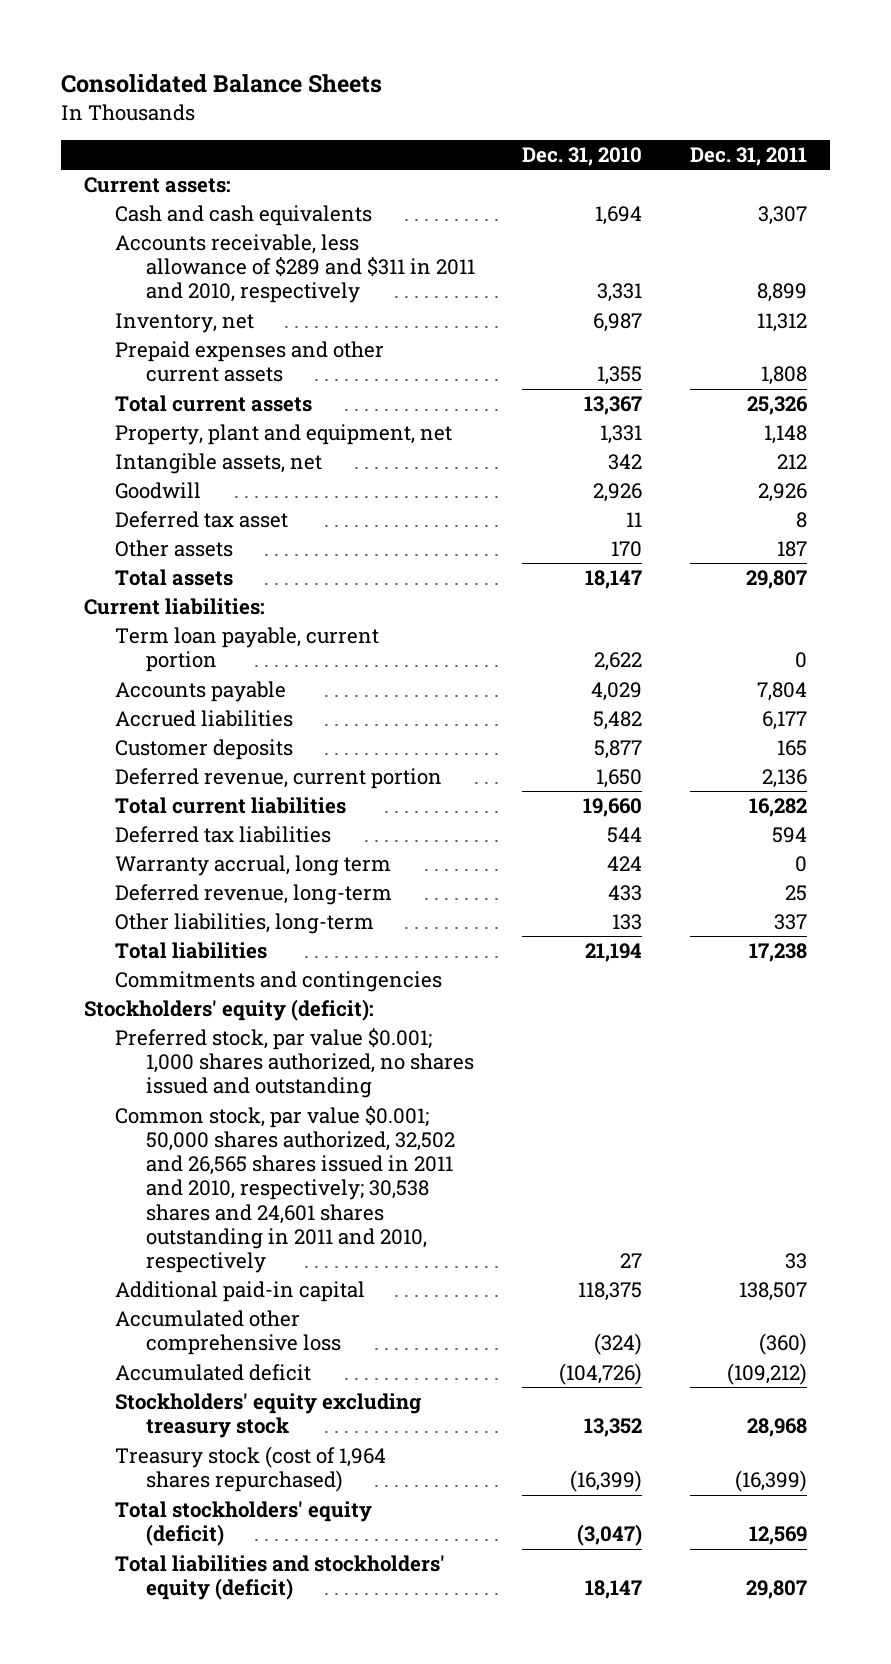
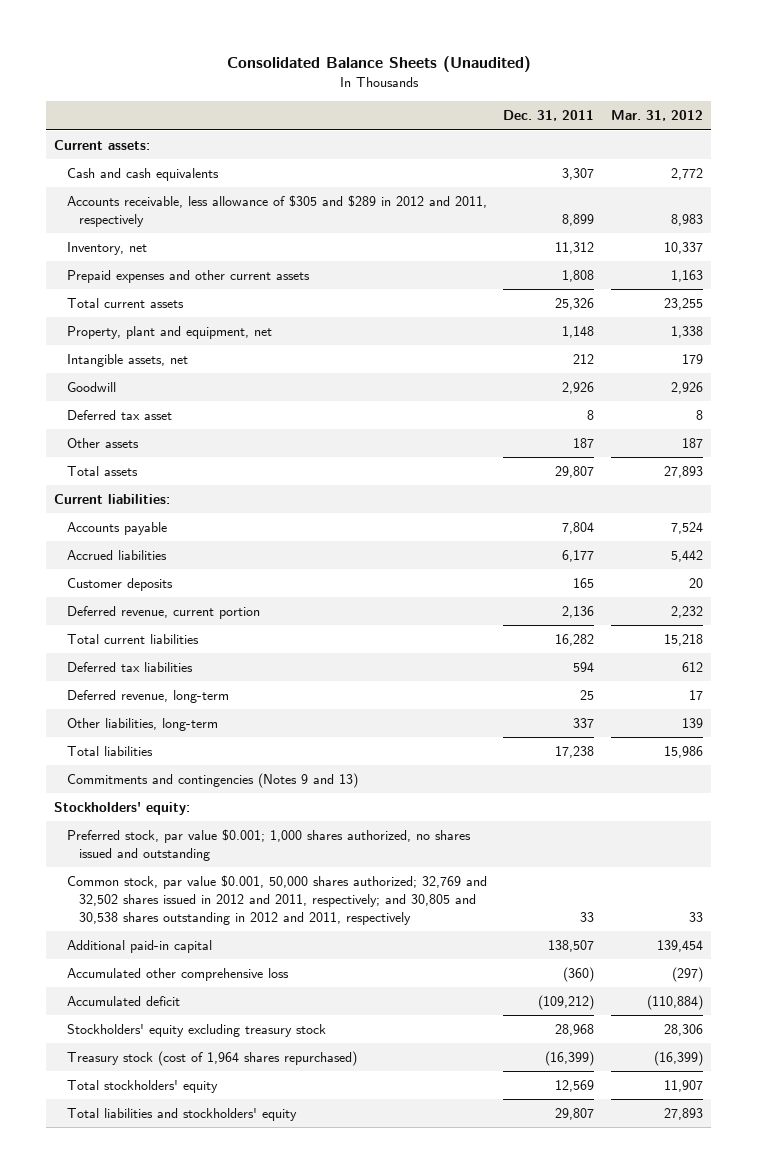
[60,74,382,94] Consolidated Balance Sheets -> [226,56,531,73] Consolidated Balance Sheets (Unaudited)
[522,146,643,166] Dec. 31, 2010 -> none
none -> [610,110,703,122] Mar. 31, 2012
[115,234,476,304] Accounts receivable, less allowance of $289 and $311 in 2011 and 2010, respectively -> [66,195,487,227] Accounts receivable, less allowance of $305 and $289 in 2012 and 2011, respectively
[115,627,380,673] Term loan payable, current portion -> none
[115,855,392,877] Warranty accrual, long term -> none
[115,971,443,993] Commitments and contingencies -> [66,773,358,789] Commitments and contingencies (Notes 9 and 13)
[84,999,375,1022] Stockholders' equity (deficit): -> [54,802,191,816] Stockholders' equity:
[115,1106,456,1273] Common stock, par value $0.001; 50,000 shares authorized, 32,502 and 26,565 shares issued in 2011 and 2010, respectively; 30,538 shares and 24,601 shares outstanding in 2011 and 2010, respectively -> [66,875,487,925] Common stock, par value $0.001, 50,000 shares authorized; 32,769 and 32,502 shares issued in 2012 and 2011, respectively; and 30,805 and 30,538 shares outstanding in 2012 and 2011, respectively
[115,1501,373,1547] Total stockholders' equity (deficit) -> [66,1080,218,1094] Total stockholders' equity
[115,1555,446,1601] Total liabilities and stockholders' equity (deficit) -> [66,1108,297,1122] Total liabilities and stockholders' equity

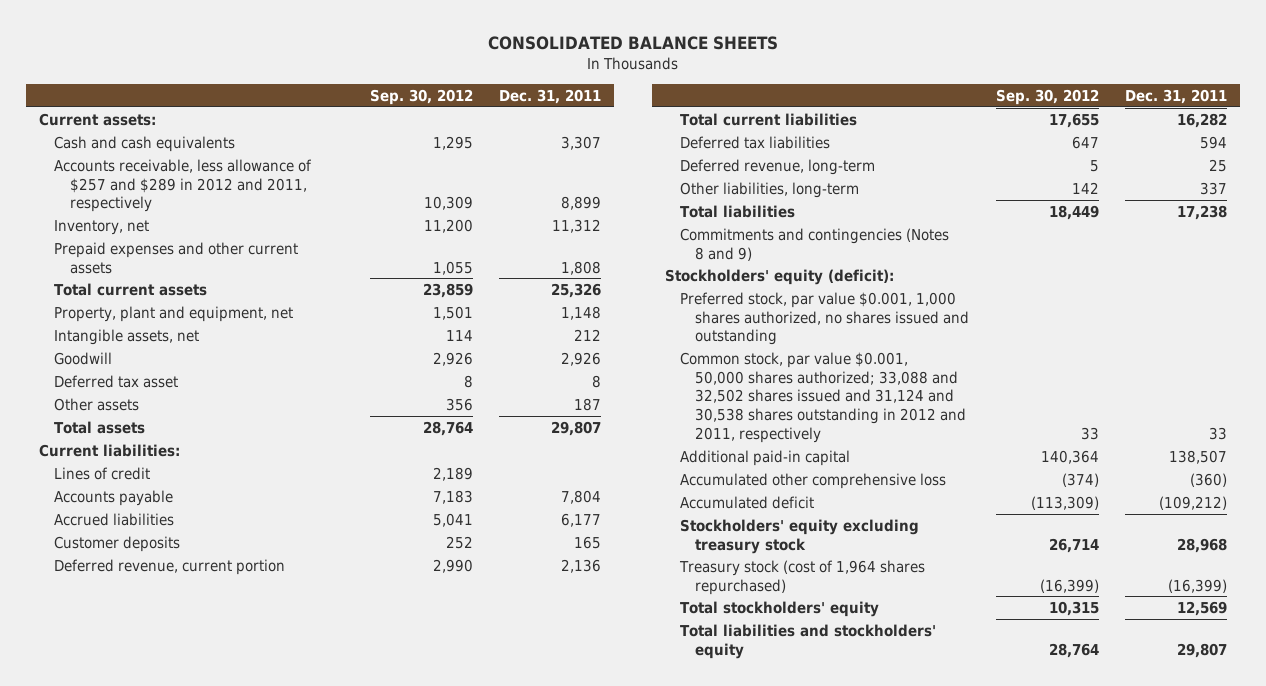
[226,56,531,73] Consolidated Balance Sheets (Unaudited) -> [487,36,778,51] CONSOLIDATED BALANCE SHEETS
[610,110,703,122] Mar. 31, 2012 -> none
none -> [369,89,473,106] Sep. 30, 2012
[66,195,487,227] Accounts receivable, less allowance of $305 and $289 in 2012 and 2011, respectively -> [54,158,313,213] Accounts receivable, less allowance of $257 and $289 in 2012 and 2011, respectively
none -> [54,466,151,480] Lines of credit
[66,773,358,789] Commitments and contingencies (Notes 9 and 13) -> [680,227,950,261] Commitments and contingencies (Notes 8 and 9)
[54,802,191,816] Stockholders' equity: -> [664,268,894,285] Stockholders' equity (deficit):
[66,829,471,861] Preferred stock, par value $0.001; 1,000 shares authorized, no shares issued and outstanding -> [680,291,970,346] Preferred stock, par value $0.001, 1,000 shares authorized, no shares issued and outstanding
[66,875,487,925] Common stock, par value $0.001, 50,000 shares authorized; 32,769 and 32,502 shares issued in 2012 and 2011, respectively; and 30,805 and 30,538 shares outstanding in 2012 and 2011, respectively -> [680,351,967,444] Common stock, par value $0.001, 50,000 shares authorized; 33,088 and 32,502 shares issued and 31,124 and 30,538 shares outstanding in 2012 and 2011, respectively

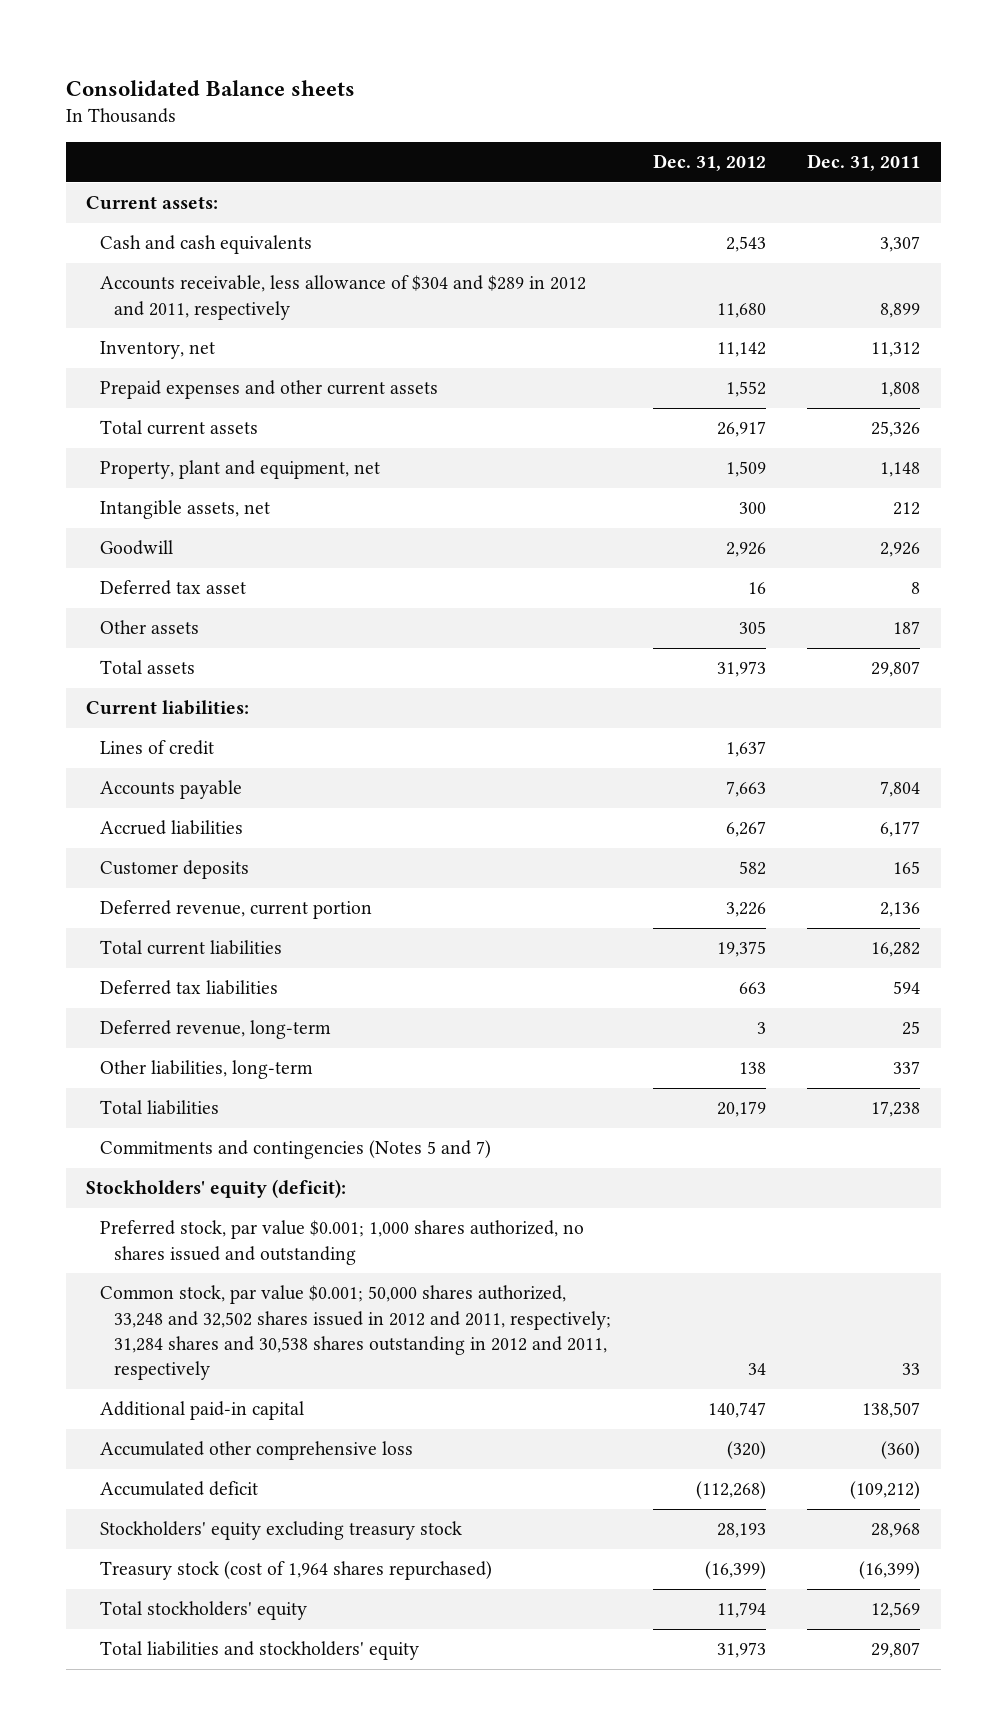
[487,36,778,51] CONSOLIDATED BALANCE SHEETS -> [65,79,355,96] Consolidated Balance sheets
[369,89,473,106] Sep. 30, 2012 -> none
none -> [652,154,766,172] Dec. 31, 2012
[54,158,313,213] Accounts receivable, less allowance of $257 and $289 in 2012 and 2011, respectively -> [100,275,587,320] Accounts receivable, less allowance of $304 and $289 in 2012 and 2011, respectively
[680,227,950,261] Commitments and contingencies (Notes 8 and 9) -> [100,1140,492,1160] Commitments and contingencies (Notes 5 and 7)
[680,291,970,346] Preferred stock, par value $0.001, 1,000 shares authorized, no shares issued and outstanding -> [100,1220,585,1265] Preferred stock, par value $0.001; 1,000 shares authorized, no shares issued and outstanding
[680,351,967,444] Common stock, par value $0.001, 50,000 shares authorized; 33,088 and 32,502 shares issued and 31,124 and 30,538 shares outstanding in 2012 and 2011, respectively -> [100,1285,612,1380] Common stock, par value $0.001; 50,000 shares authorized, 33,248 and 32,502 shares issued in 2012 and 2011, respectively; 31,284 shares and 30,538 shares outstanding in 2012 and 2011, respectively

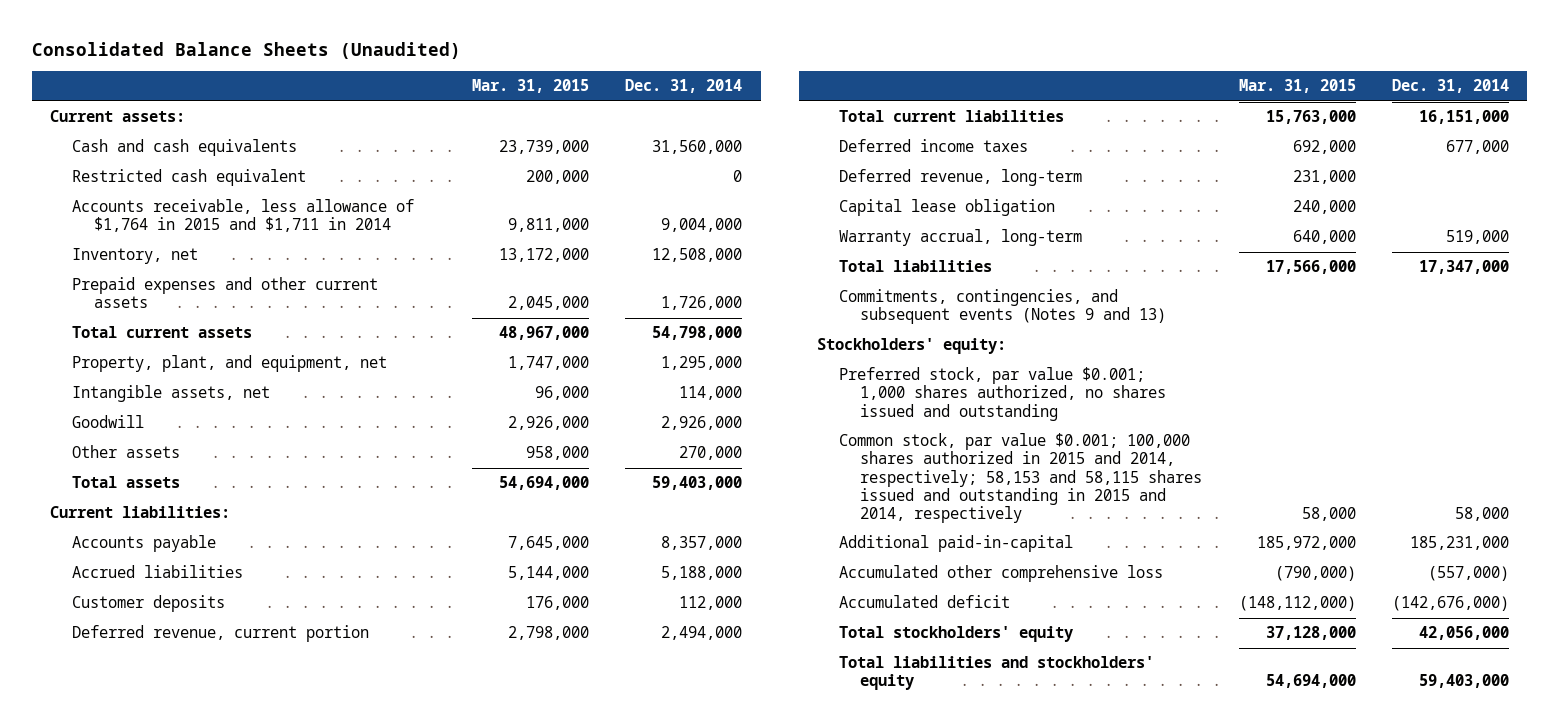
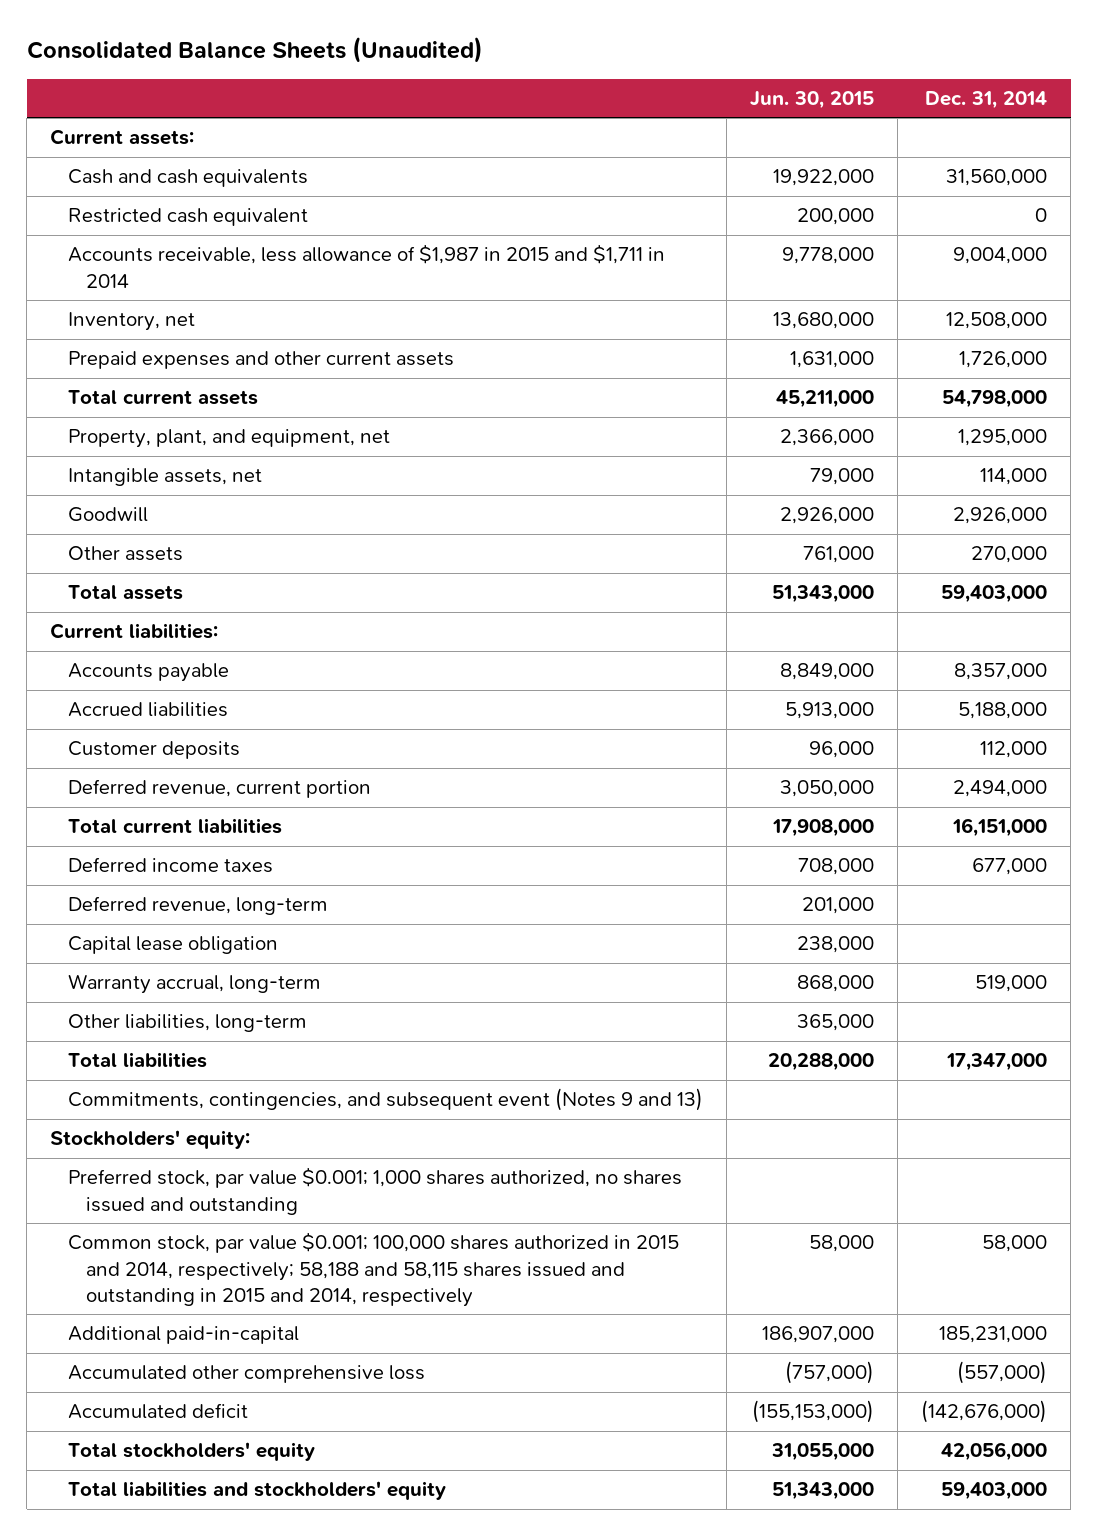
[471,79,589,94] Mar. 31, 2015 -> none
none -> [750,90,875,109] Jun. 30, 2015
[71,199,414,233] Accounts receivable, less allowance of $1,764 in 2015 and $1,711 in 2014 -> [68,244,666,288] Accounts receivable, less allowance of $1,987 in 2015 and $1,711 in 2014
none -> [68,1014,308,1033] Other liabilities, long-term
[838,289,1167,325] Commitments, contingencies, and subsequent events (Notes 9 and 13) -> [68,1088,704,1112] Commitments, contingencies, and subsequent event (Notes 9 and 13)
[838,433,1203,523] Common stock, par value $0.001; 100,000 shares authorized in 2015 and 2014, respectively; 58,153 and 58,115 shares issued and outstanding in 2015 and 2014, respectively -> [68,1232,680,1308] Common stock, par value $0.001; 100,000 shares authorized in 2015 and 2014, respectively; 58,188 and 58,115 shares issued and outstanding in 2015 and 2014, respectively

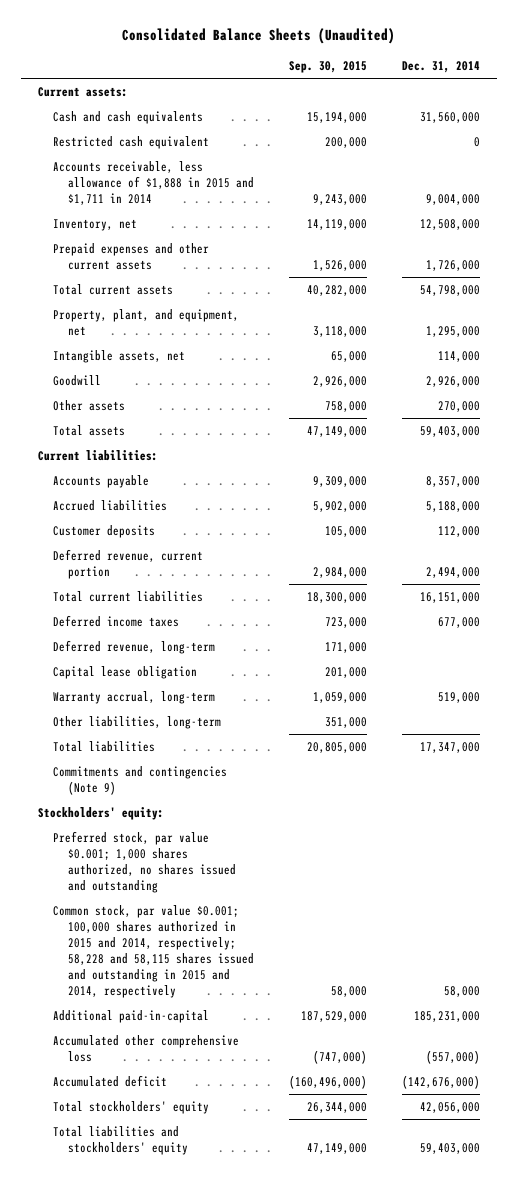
[750,90,875,109] Jun. 30, 2015 -> none
none -> [289,61,368,74] Sep. 30, 2015
[68,244,666,288] Accounts receivable, less allowance of $1,987 in 2015 and $1,711 in 2014 -> [53,161,255,205] Accounts receivable, less allowance of $1,888 in 2015 and $1,711 in 2014
[68,1088,704,1112] Commitments, contingencies, and subsequent event (Notes 9 and 13) -> [53,766,228,795] Commitments and contingencies (Note 9)
[68,1232,680,1308] Common stock, par value $0.001; 100,000 shares authorized in 2015 and 2014, respectively; 58,188 and 58,115 shares issued and outstanding in 2015 and 2014, respectively -> [53,905,255,998] Common stock, par value $0.001; 100,000 shares authorized in 2015 and 2014, respectively; 58,228 and 58,115 shares issued and outstanding in 2015 and 2014, respectively

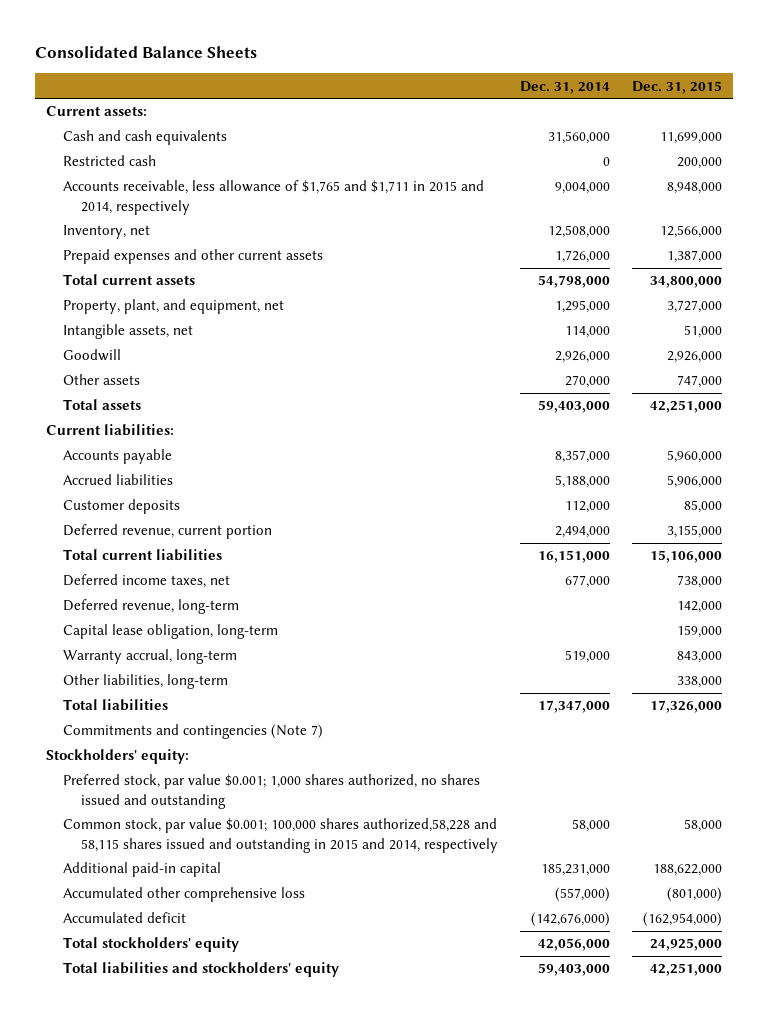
[121,28,395,45] Consolidated Balance Sheets (Unaudited) -> [35,46,258,59] Consolidated Balance Sheets
[289,61,368,74] Sep. 30, 2015 -> none
none -> [631,80,722,94] Dec. 31, 2015
[53,136,210,150] Restricted cash equivalent -> [63,155,157,167] Restricted cash
[53,161,255,205] Accounts receivable, less allowance of $1,888 in 2015 and $1,711 in 2014 -> [63,180,485,215] Accounts receivable, less allowance of $1,765 and $1,711 in 2015 and 2014, respectively
[53,615,180,628] Deferred income taxes -> [63,574,231,589] Deferred income taxes, net
[53,666,198,680] Capital lease obligation -> [63,624,279,640] Capital lease obligation, long-term
[53,766,228,795] Commitments and contingencies (Note 9) -> [63,724,324,740] Commitments and contingencies (Note 7)
[53,905,255,998] Common stock, par value $0.001; 100,000 shares authorized in 2015 and 2014, respectively; 58,228 and 58,115 shares issued and outstanding in 2015 and 2014, respectively -> [63,818,498,853] Common stock, par value $0.001; 100,000 shares authorized,58,228 and 58,115 shares issued and outstanding in 2015 and 2014, respectively
[53,1010,210,1024] Additional paid-in-capital -> [63,862,222,878] Additional paid-in capital

